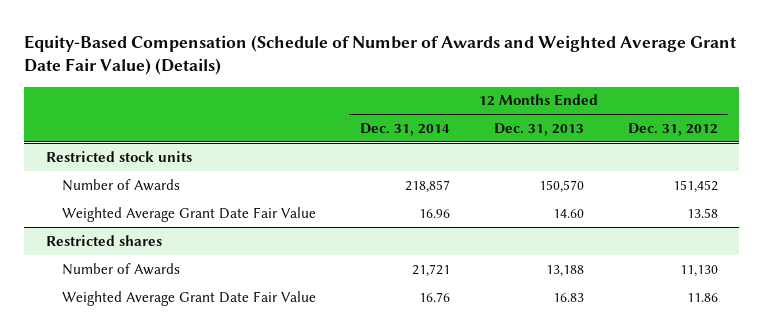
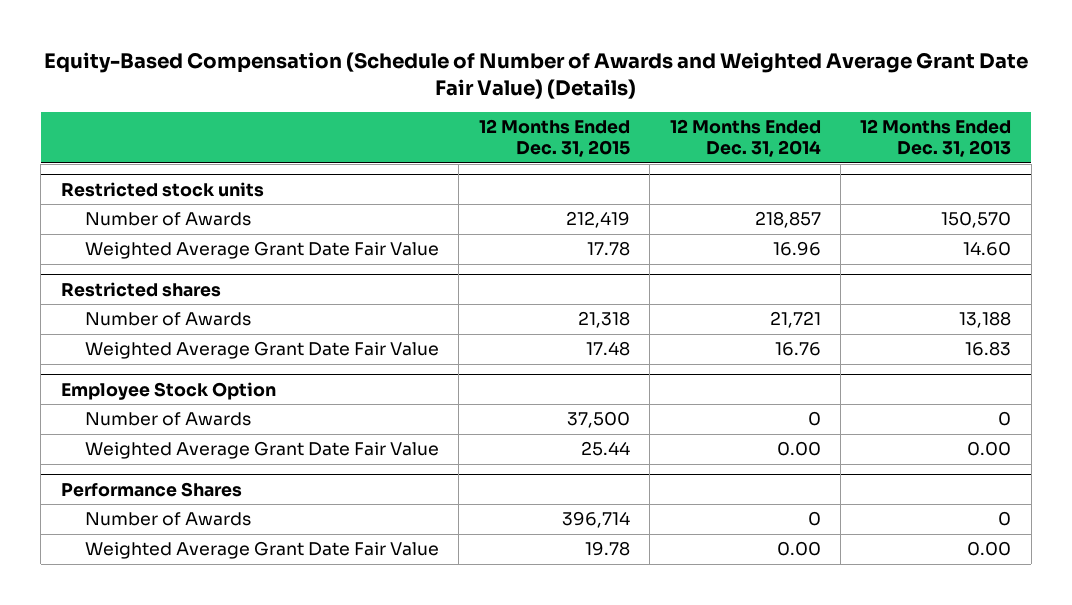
[627,122,718,136] Dec. 31, 2012 -> none
none -> [478,119,630,158] 12 Months Ended Dec. 31, 2015
none -> [60,381,276,400] Employee Stock Option
none -> [84,412,251,427] Number of Awards
none -> [84,441,439,460] Weighted Average Grant Date Fair Value
none -> [60,481,242,497] Performance Shares
none -> [84,512,251,527] Number of Awards
none -> [84,541,439,560] Weighted Average Grant Date Fair Value

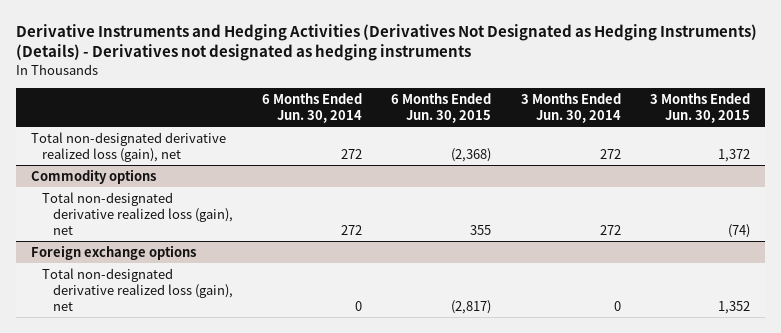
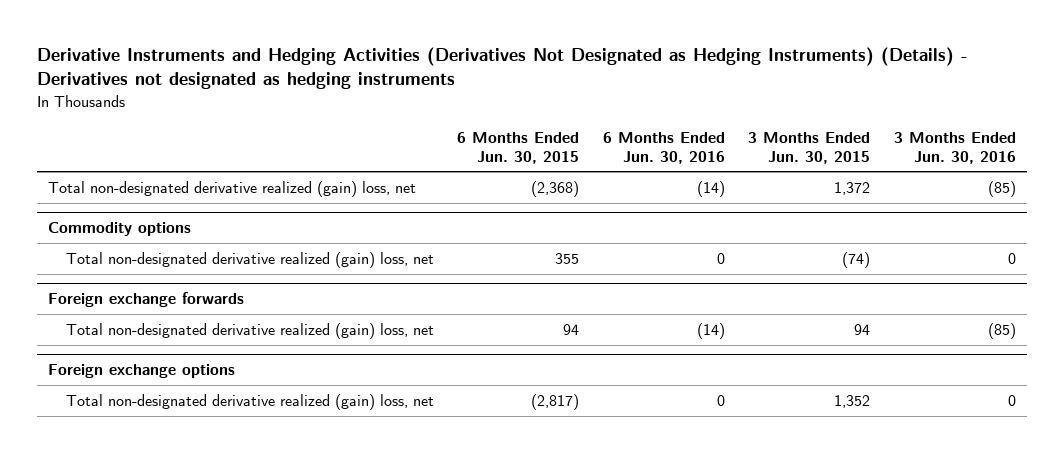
[262,93,363,123] 6 Months Ended Jun. 30, 2014 -> none
[520,93,621,123] 3 Months Ended Jun. 30, 2014 -> none
none -> [602,132,725,164] 6 Months Ended Jun. 30, 2016
none -> [893,132,1016,164] 3 Months Ended Jun. 30, 2016
[30,131,226,162] Total non-designated derivative realized loss (gain), net -> [48,180,417,197] Total non-designated derivative realized (gain) loss, net
[41,191,233,235] Total non-designated derivative realized loss (gain), net -> [65,251,434,268] Total non-designated derivative realized (gain) loss, net
none -> [48,292,245,308] Foreign exchange forwards
none -> [65,322,434,339] Total non-designated derivative realized (gain) loss, net
[41,267,233,311] Total non-designated derivative realized loss (gain), net -> [65,393,434,410] Total non-designated derivative realized (gain) loss, net

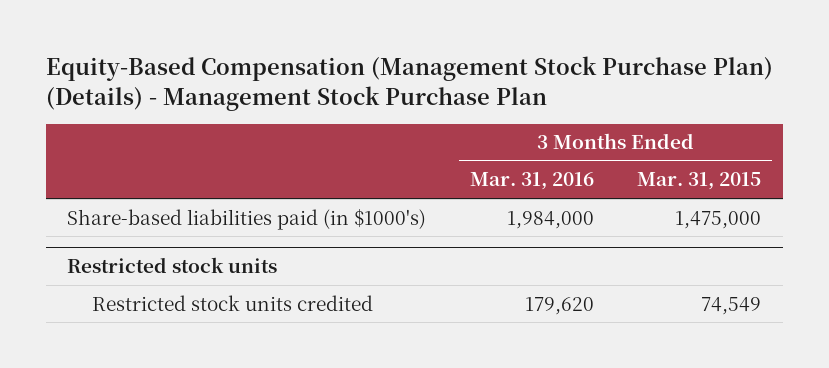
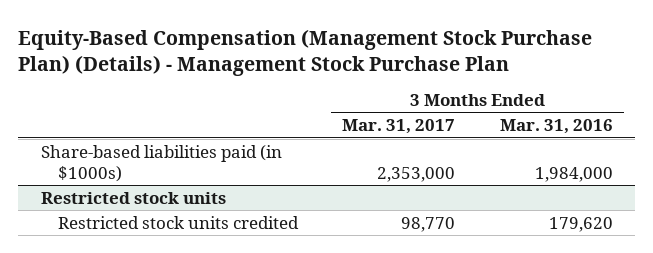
[637,172,762,191] Mar. 31, 2015 -> none
none -> [342,119,456,135] Mar. 31, 2017
[67,208,427,230] Share-based liabilities paid (in $1000's) -> [40,144,282,182] Share-based liabilities paid (in $1000s)

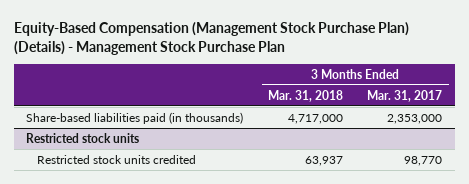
[499,119,613,135] Mar. 31, 2016 -> none
none -> [267,89,343,102] Mar. 31, 2018
[40,144,282,182] Share-based liabilities paid (in $1000s) -> [26,111,244,124] Share-based liabilities paid (in thousands)

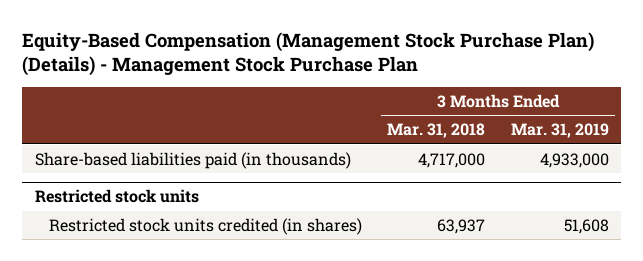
[367,89,443,102] Mar. 31, 2017 -> none
none -> [510,123,609,139] Mar. 31, 2019
[37,154,197,164] Restricted stock units credited -> [48,217,362,235] Restricted stock units credited (in shares)

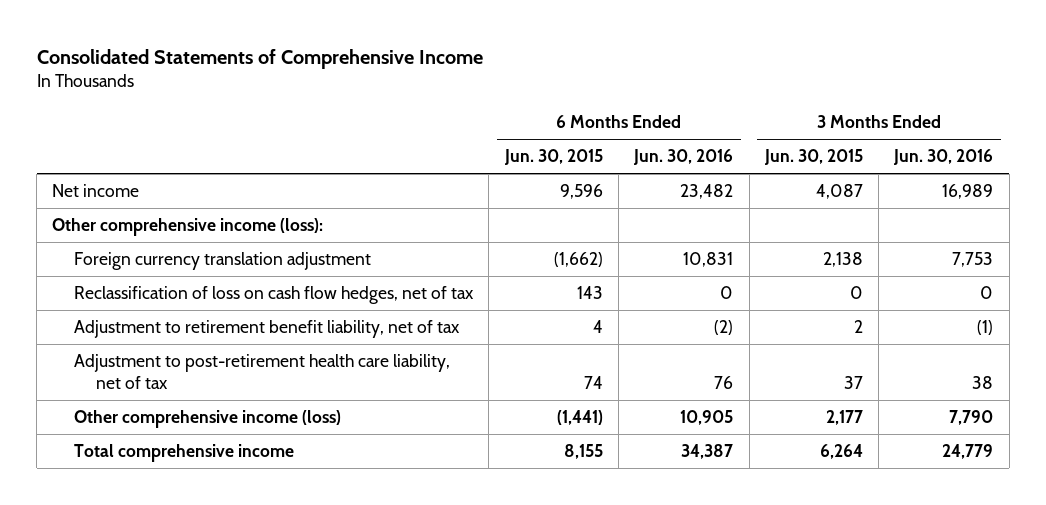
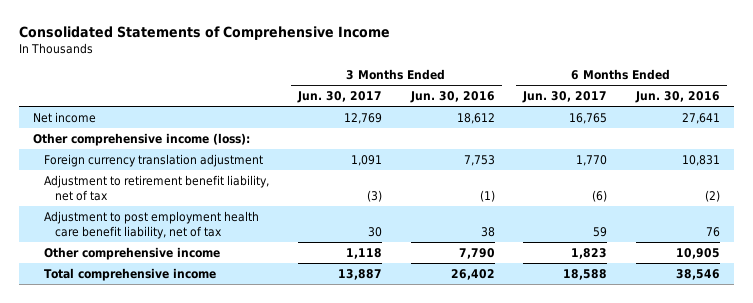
[503,149,603,166] Jun. 30, 2015 -> none
[763,149,863,166] Jun. 30, 2015 -> none
none -> [296,91,382,104] Jun. 30, 2017
none -> [522,91,608,104] Jun. 30, 2017
[680,184,734,200] 23,482 -> [681,112,720,124] 27,641
[942,184,994,200] 16,989 -> [456,112,495,124] 18,612
[74,286,475,305] Reclassification of loss on cash flow hedges, net of tax -> none
[74,354,451,390] Adjustment to post-retirement health care liability, net of tax -> [44,210,260,239] Adjustment to post employment health care benefit liability, net of tax
[74,410,342,429] Other comprehensive income (loss) -> [44,246,221,260] Other comprehensive income
[681,444,734,460] 34,387 -> [675,268,720,280] 38,546
[942,444,994,460] 24,779 -> [450,268,495,280] 26,402

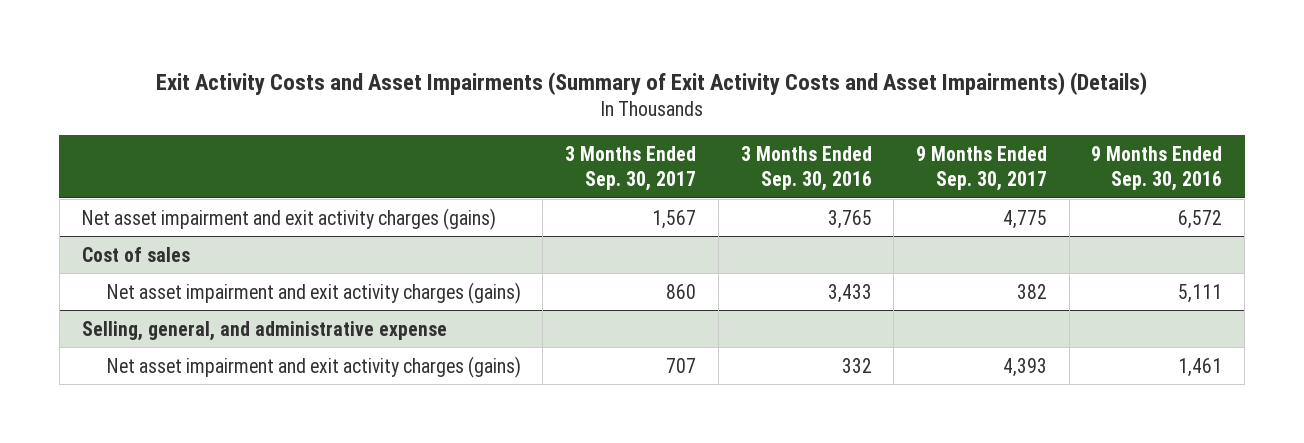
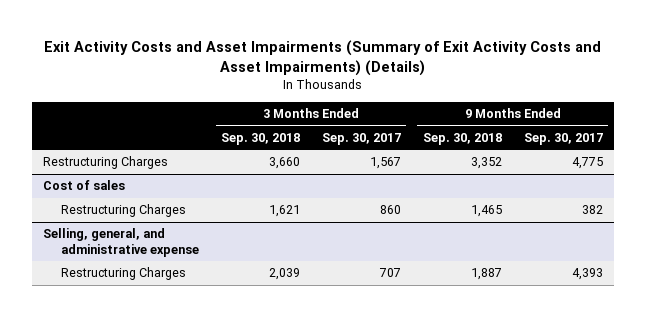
[740,145,872,191] 3 Months Ended Sep. 30, 2016 -> none
[1091,145,1223,191] 9 Months Ended Sep. 30, 2016 -> none
none -> [221,132,301,145] Sep. 30, 2018
none -> [422,132,502,145] Sep. 30, 2018
[81,207,496,230] Net asset impairment and exit activity charges (gains) -> [43,156,169,170] Restructuring Charges
[106,281,521,304] Net asset impairment and exit activity charges (gains) -> [61,204,187,218] Restructuring Charges
[106,355,521,378] Net asset impairment and exit activity charges (gains) -> [61,267,187,281] Restructuring Charges

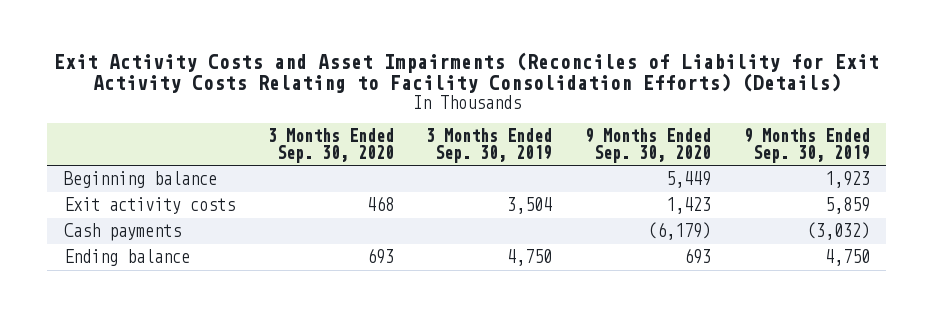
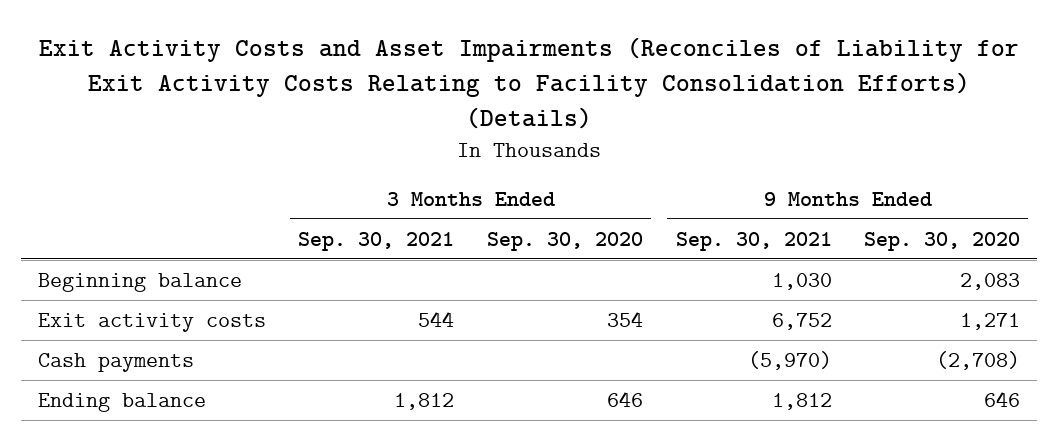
[426,128,553,163] 3 Months Ended Sep. 30, 2019 -> none
[743,128,870,163] 9 Months Ended Sep. 30, 2019 -> none
none -> [298,231,455,251] Sep. 30, 2021
none -> [675,231,832,251] Sep. 30, 2021
[666,171,712,189] 5,449 -> [960,272,1021,290] 2,083
[366,196,394,212] 468 -> [606,310,643,327] 354
[666,197,712,215] 1,423 -> [960,312,1021,330] 1,271
[648,222,712,241] (6,179) -> [936,350,1021,370] (2,708)
[366,248,394,265] 693 -> [606,390,643,407] 646
[684,248,712,265] 693 -> [984,390,1021,407] 646

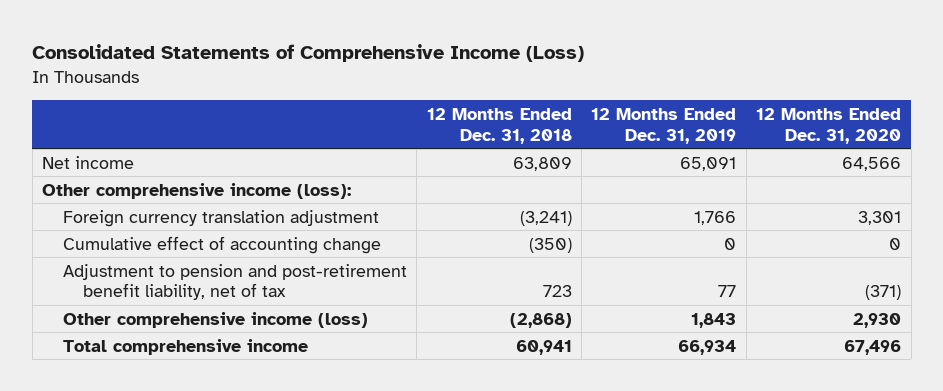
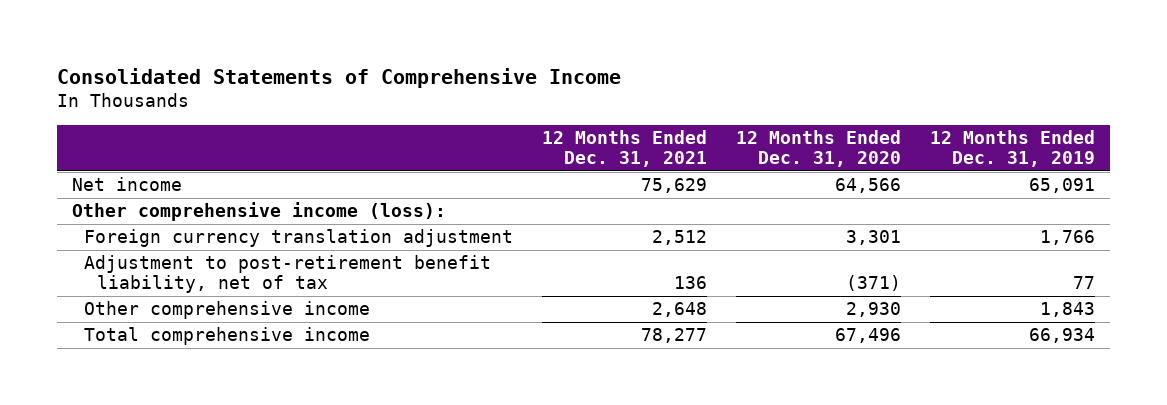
[32,44,585,63] Consolidated Statements of Comprehensive Income (Loss) -> [57,67,622,88] Consolidated Statements of Comprehensive Income
[426,107,572,144] 12 Months Ended Dec. 31, 2018 -> none
none -> [542,129,708,168] 12 Months Ended Dec. 31, 2021
[62,235,381,254] Cumulative effect of accounting change -> none
[62,263,407,301] Adjustment to pension and post-retirement benefit liability, net of tax -> [84,255,492,294] Adjustment to post-retirement benefit liability, net of tax
[62,311,368,328] Other comprehensive income (loss) -> [84,301,371,320] Other comprehensive income

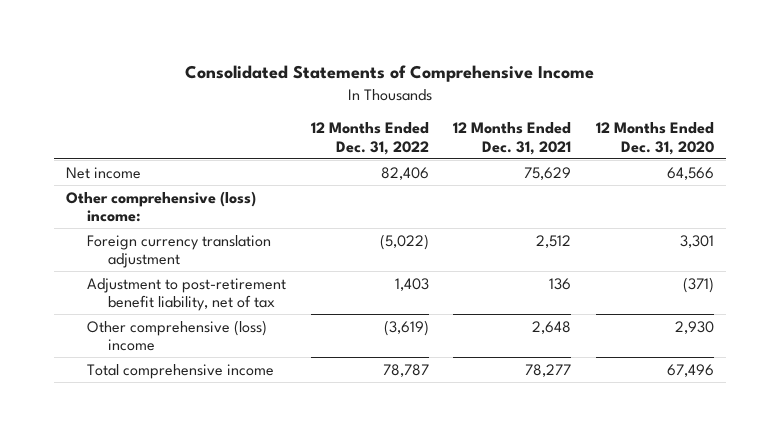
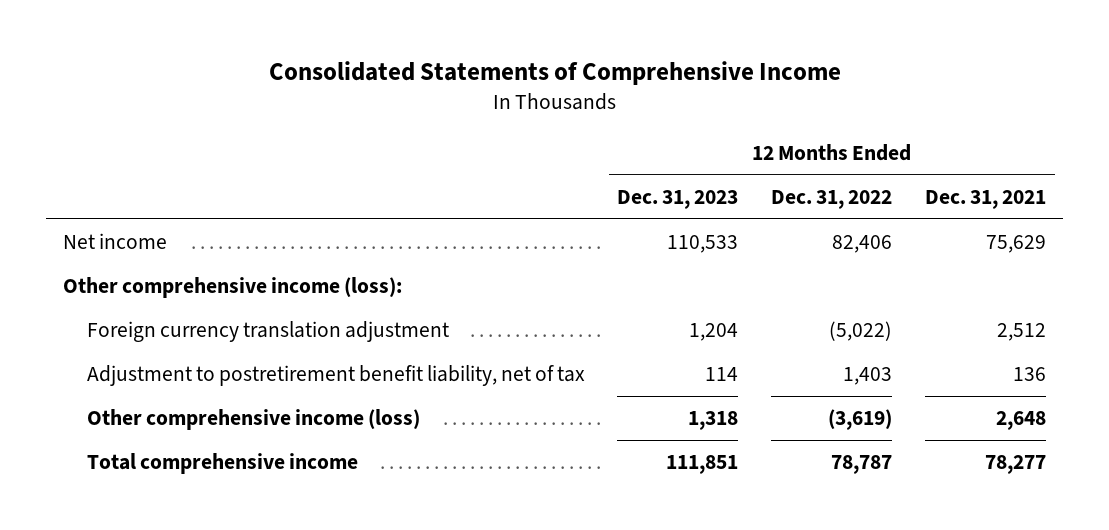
[595,122,714,155] 12 Months Ended Dec. 31, 2020 -> none
none -> [617,190,739,210] Dec. 31, 2023
[66,190,257,223] Other comprehensive (loss) income: -> [62,277,402,299] Other comprehensive income (loss):
[87,277,287,312] Adjustment to post-retirement benefit liability, net of tax -> [86,365,585,387] Adjustment to postretirement benefit liability, net of tax
[87,319,268,352] Other comprehensive (loss) income -> [86,409,420,431] Other comprehensive income (loss)

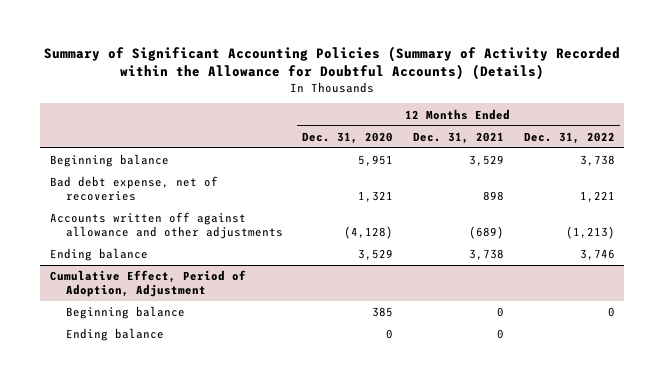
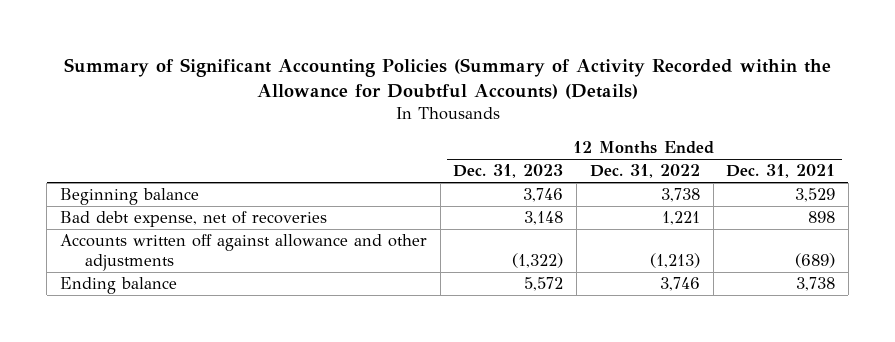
[302,131,394,144] Dec. 31, 2020 -> none
none -> [453,164,564,179] Dec. 31, 2023
[49,270,246,298] Cumulative Effect, Period of Adoption, Adjustment -> none
[65,306,185,320] Beginning balance -> none
[65,328,164,342] Ending balance -> none

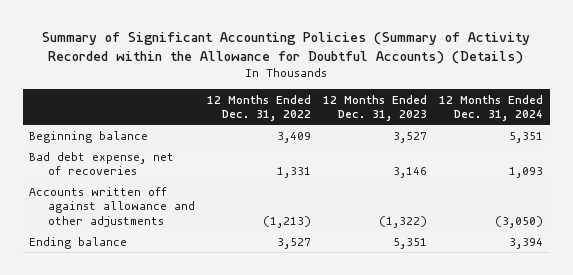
[726,164,836,179] Dec. 31, 2021 -> none
none -> [439,94,544,122] 12 Months Ended Dec. 31, 2024
[523,188,564,203] 3,746 -> [393,131,428,143] 3,527
[660,188,700,203] 3,738 -> [276,131,311,143] 3,409
[524,211,564,226] 3,148 -> [393,167,428,179] 3,146
[661,211,700,226] 1,221 -> [276,167,311,179] 1,331
[524,277,564,292] 5,572 -> [393,237,428,249] 5,351
[659,277,700,292] 3,746 -> [276,237,311,249] 3,527

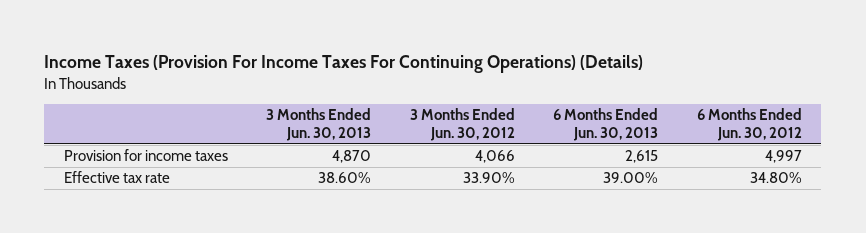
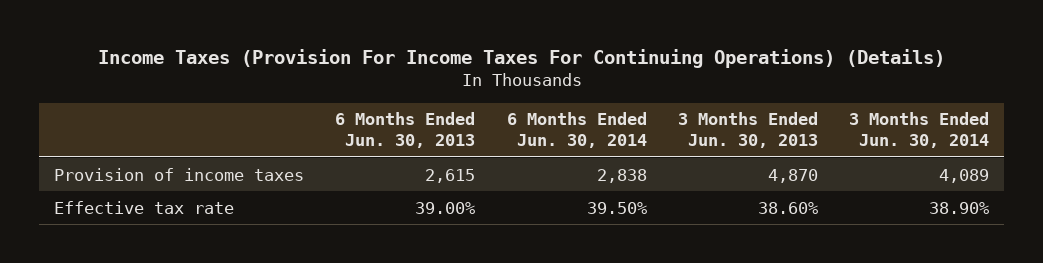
[409,108,515,142] 3 Months Ended Jun. 30, 2012 -> none
[696,108,802,142] 6 Months Ended Jun. 30, 2012 -> none
none -> [506,112,647,148] 6 Months Ended Jun. 30, 2014
none -> [848,112,989,148] 3 Months Ended Jun. 30, 2014
[63,149,228,162] Provision for income taxes -> [54,167,305,181] Provision of income taxes

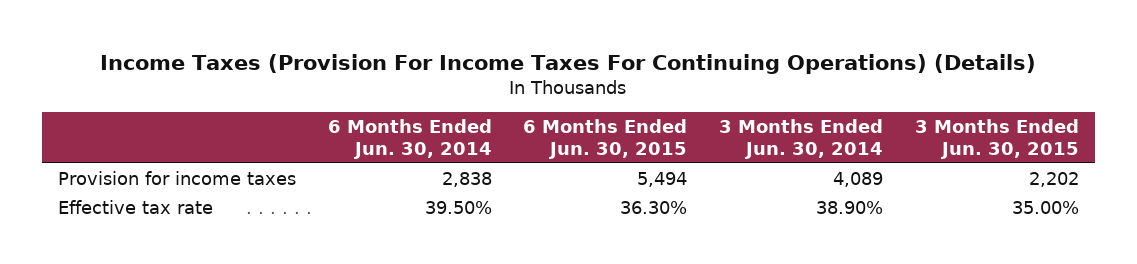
[335,112,476,148] 6 Months Ended Jun. 30, 2013 -> none
[677,112,818,148] 3 Months Ended Jun. 30, 2013 -> none
none -> [523,118,688,159] 6 Months Ended Jun. 30, 2015
none -> [914,118,1079,159] 3 Months Ended Jun. 30, 2015
[54,167,305,181] Provision of income taxes -> [57,170,296,185] Provision for income taxes

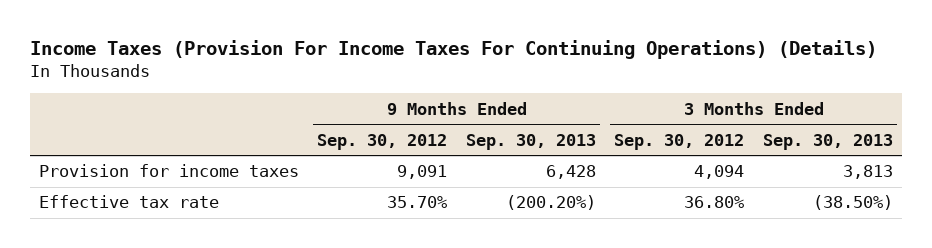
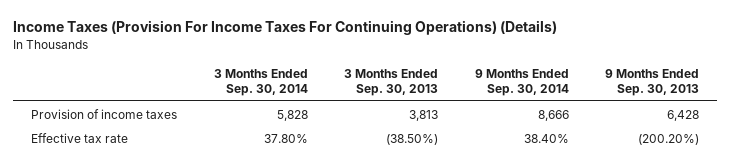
[317,133,448,150] Sep. 30, 2012 -> none
[614,133,745,150] Sep. 30, 2012 -> none
none -> [213,68,308,97] 3 Months Ended Sep. 30, 2014
none -> [474,68,569,97] 9 Months Ended Sep. 30, 2014
[38,164,299,178] Provision for income taxes -> [31,108,178,119] Provision of income taxes

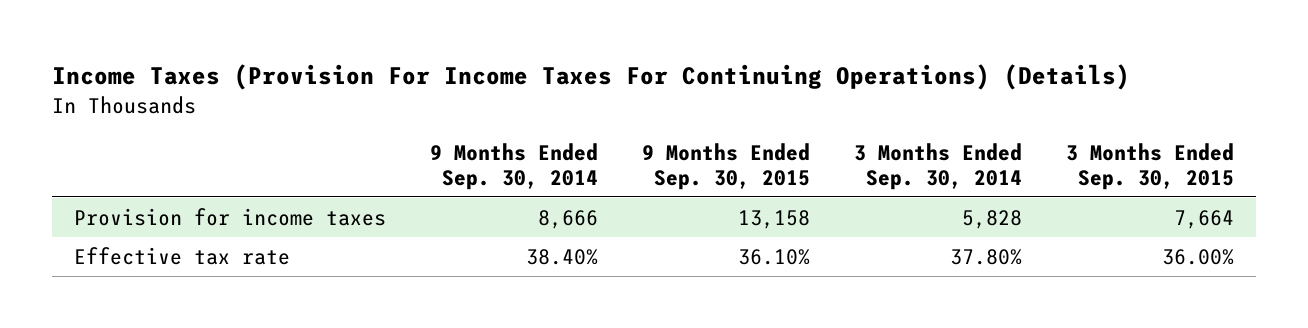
[344,68,439,97] 3 Months Ended Sep. 30, 2013 -> none
[605,68,700,97] 9 Months Ended Sep. 30, 2013 -> none
none -> [641,143,810,190] 9 Months Ended Sep. 30, 2015
none -> [1065,143,1234,190] 3 Months Ended Sep. 30, 2015
[31,108,178,119] Provision of income taxes -> [73,207,386,226] Provision for income taxes

